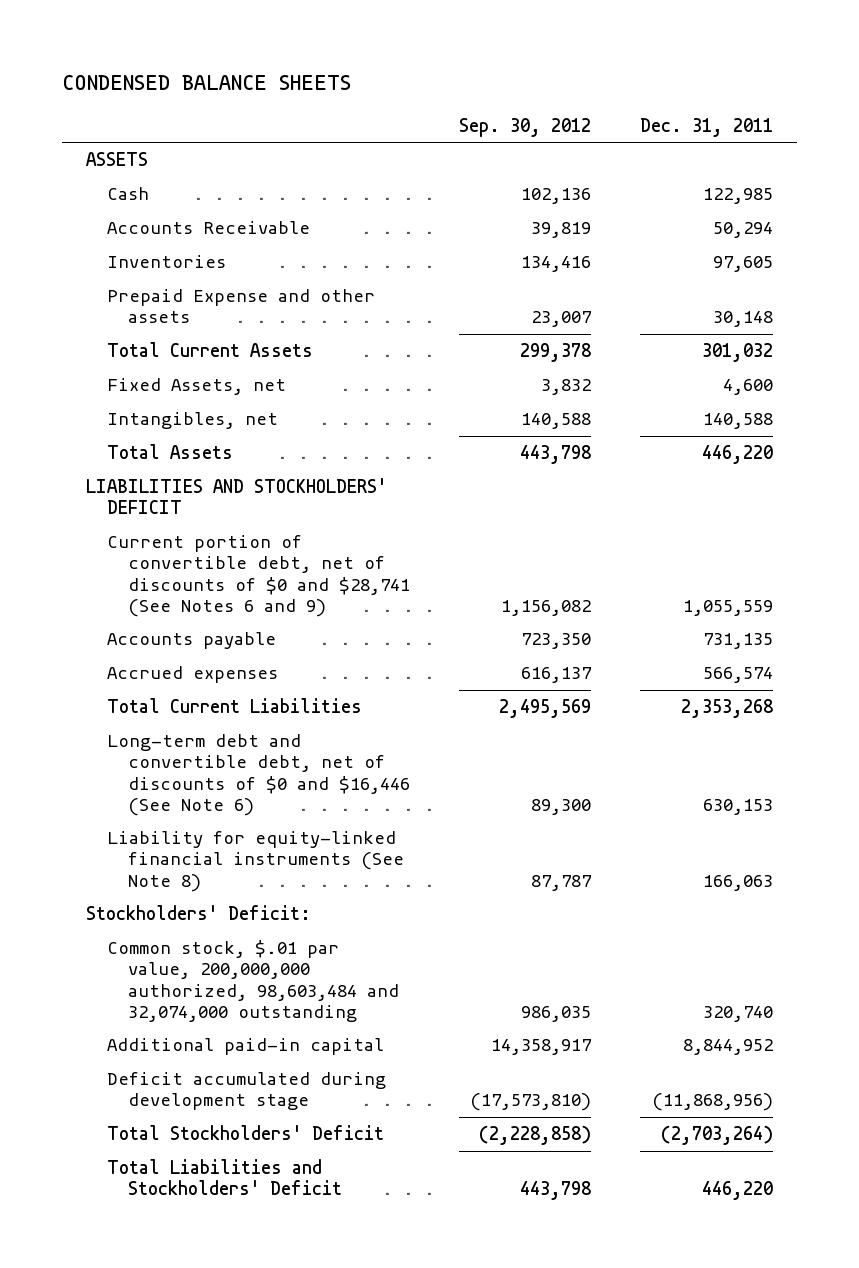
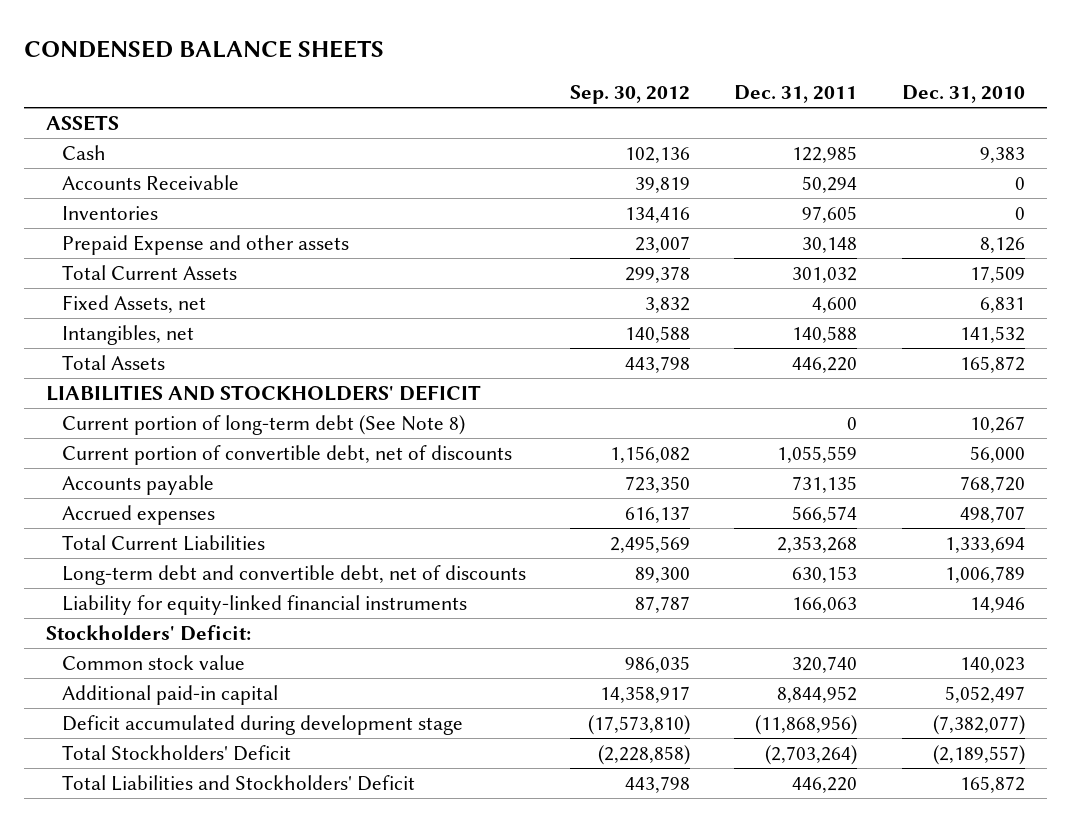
none -> [901,85,1025,104] Dec. 31, 2010
none -> [61,414,465,435] Current portion of long-term debt (See Note 8)
[107,535,411,617] Current portion of convertible debt, net of discounts of $0 and $28,741 (See Notes 6 and 9) -> [61,444,512,465] Current portion of convertible debt, net of discounts
[107,734,411,816] Long-term debt and convertible debt, net of discounts of $0 and $16,446 (See Note 6) -> [61,564,526,585] Long-term debt and convertible debt, net of discounts
[107,831,405,892] Liability for equity-linked financial instruments (See Note 8) -> [61,594,467,615] Liability for equity-linked financial instruments
[107,940,400,1022] Common stock, $.01 par value, 200,000,000 authorized, 98,603,484 and 32,074,000 outstanding -> [61,654,245,670] Common stock value

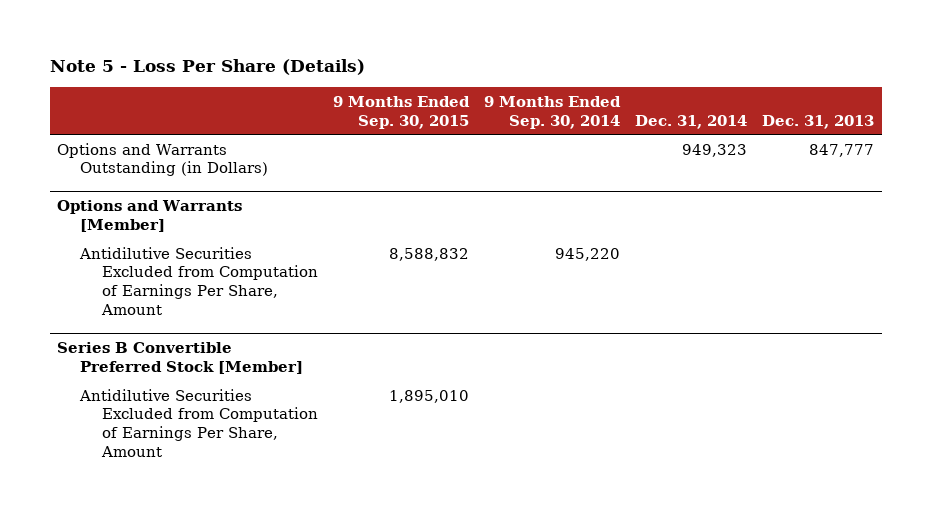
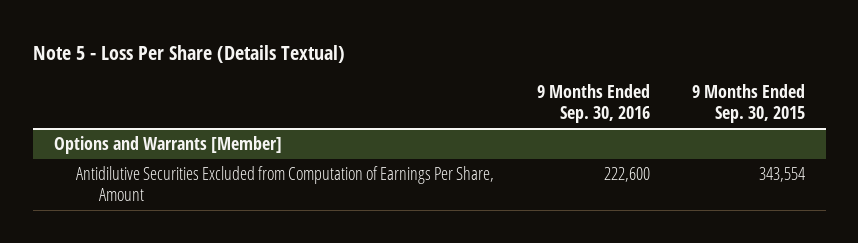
[49,59,365,76] Note 5 - Loss Per Share (Details) -> [32,44,345,63] Note 5 - Loss Per Share (Details Textual)
[484,95,622,129] 9 Months Ended Sep. 30, 2014 -> none
[635,114,748,129] Dec. 31, 2014 -> none
[762,114,875,129] Dec. 31, 2013 -> none
none -> [536,84,650,124] 9 Months Ended Sep. 30, 2016
[57,142,268,177] Options and Warrants Outstanding (in Dollars) -> none
[57,342,303,374] Series B Convertible Preferred Stock [Member] -> none
[78,388,318,457] Antidilutive Securities Excluded from Computation of Earnings Per Share, Amount -> none
[389,247,470,261] 8,588,832 -> [758,167,805,183] 343,554

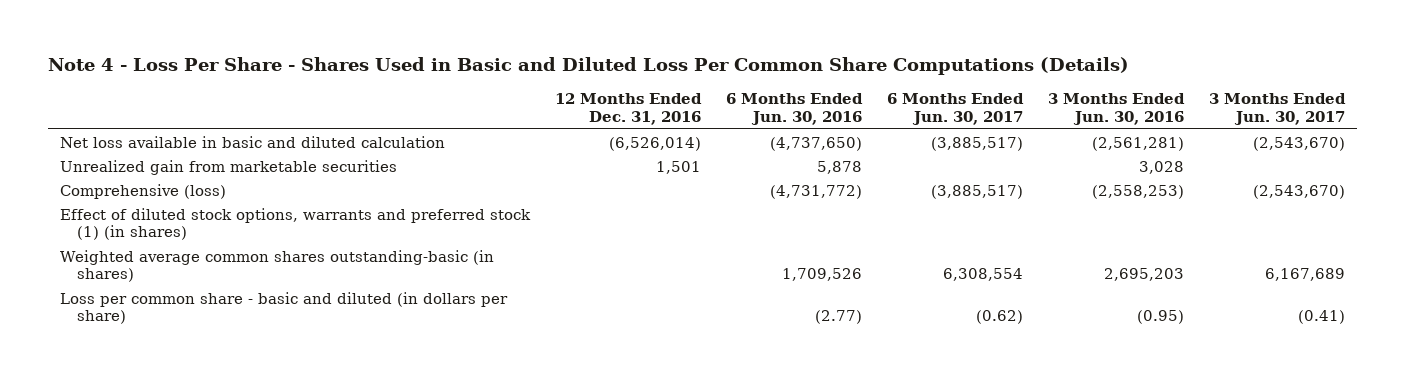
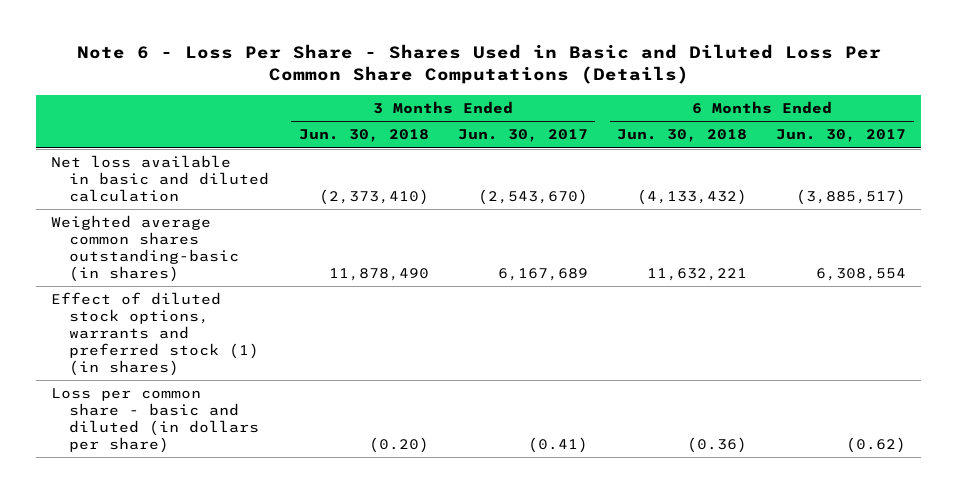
[47,57,1129,76] Note 4 - Loss Per Share - Shares Used in Basic and Diluted Loss Per Common Share Computations (Details) -> [76,44,881,85] Note 6 - Loss Per Share - Shares Used in Basic and Diluted Loss Per Common Share Computations (Details)
[554,93,702,125] 12 Months Ended Dec. 31, 2016 -> none
[725,93,863,125] 6 Months Ended Jun. 30, 2016 -> none
[1047,93,1185,125] 3 Months Ended Jun. 30, 2016 -> none
none -> [298,129,429,143] Jun. 30, 2018
none -> [617,129,748,143] Jun. 30, 2018
[60,159,398,175] Unrealized gain from marketable securities -> none
[60,183,227,199] Comprehensive (loss) -> none
[60,207,532,241] Effect of diluted stock options, warrants and preferred stock (1) (in shares) -> [50,292,260,377] Effect of diluted stock options, warrants and preferred stock (1) (in shares)

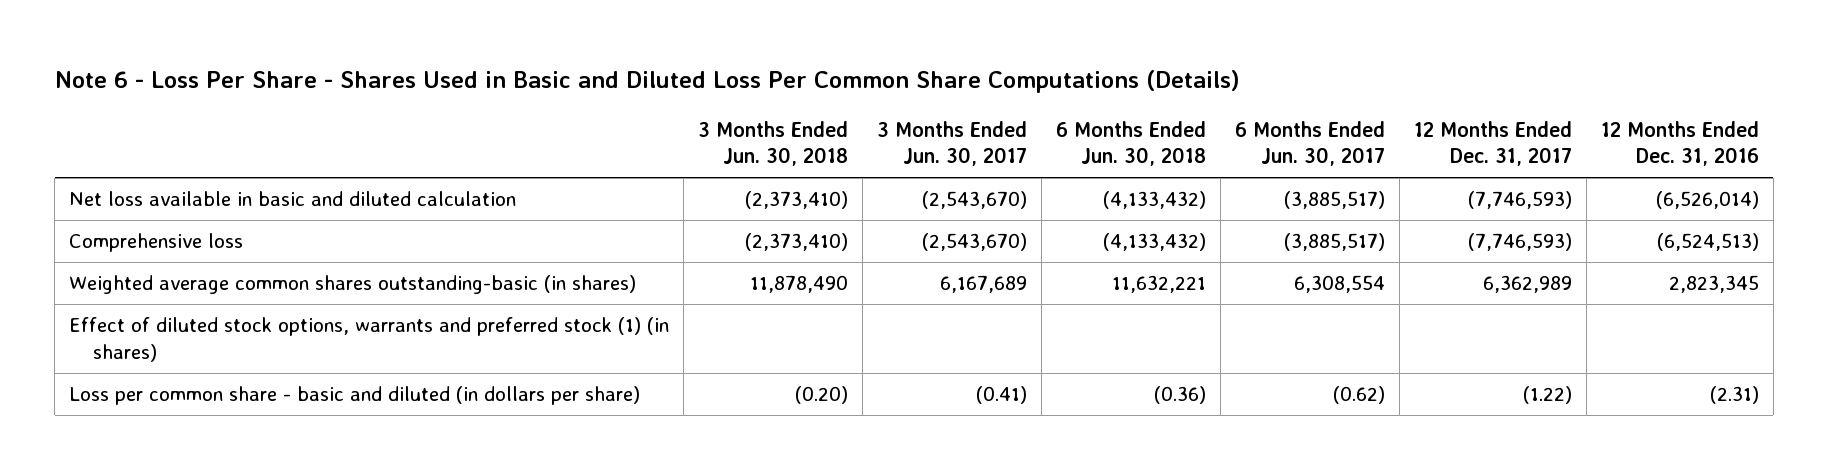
none -> [1413,121,1572,167] 12 Months Ended Dec. 31, 2017
none -> [1600,121,1759,167] 12 Months Ended Dec. 31, 2016
none -> [69,233,244,253] Comprehensive loss

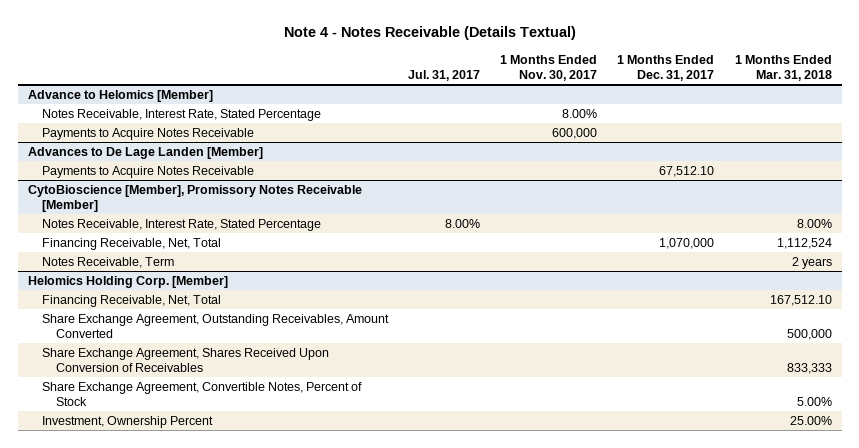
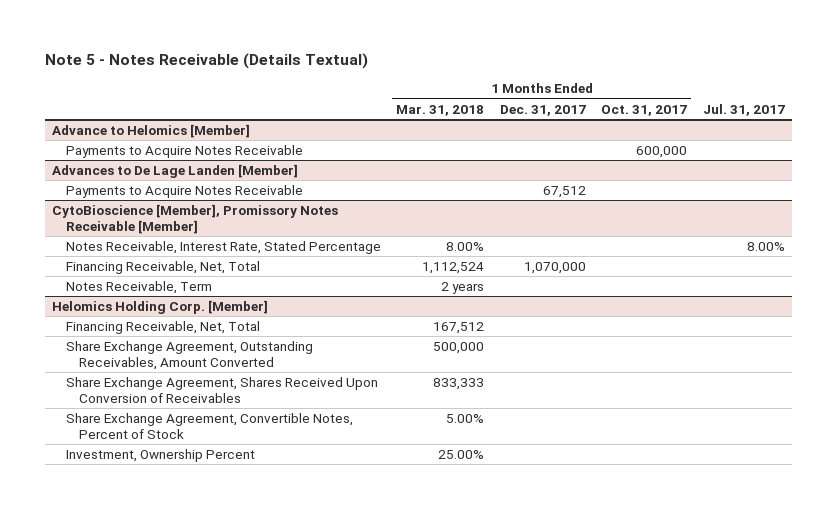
[283,26,576,41] Note 4 - Notes Receivable (Details Textual) -> [44,53,368,70] Note 5 - Notes Receivable (Details Textual)
[500,54,598,81] 1 Months Ended Nov. 30, 2017 -> none
none -> [601,104,688,116] Oct. 31, 2017
[41,108,321,121] Notes Receivable, Interest Rate, Stated Percentage -> none
[659,165,715,177] 67,512.10 -> [542,185,586,198] 67,512
[769,294,832,306] 167,512.10 -> [433,321,485,334] 167,512

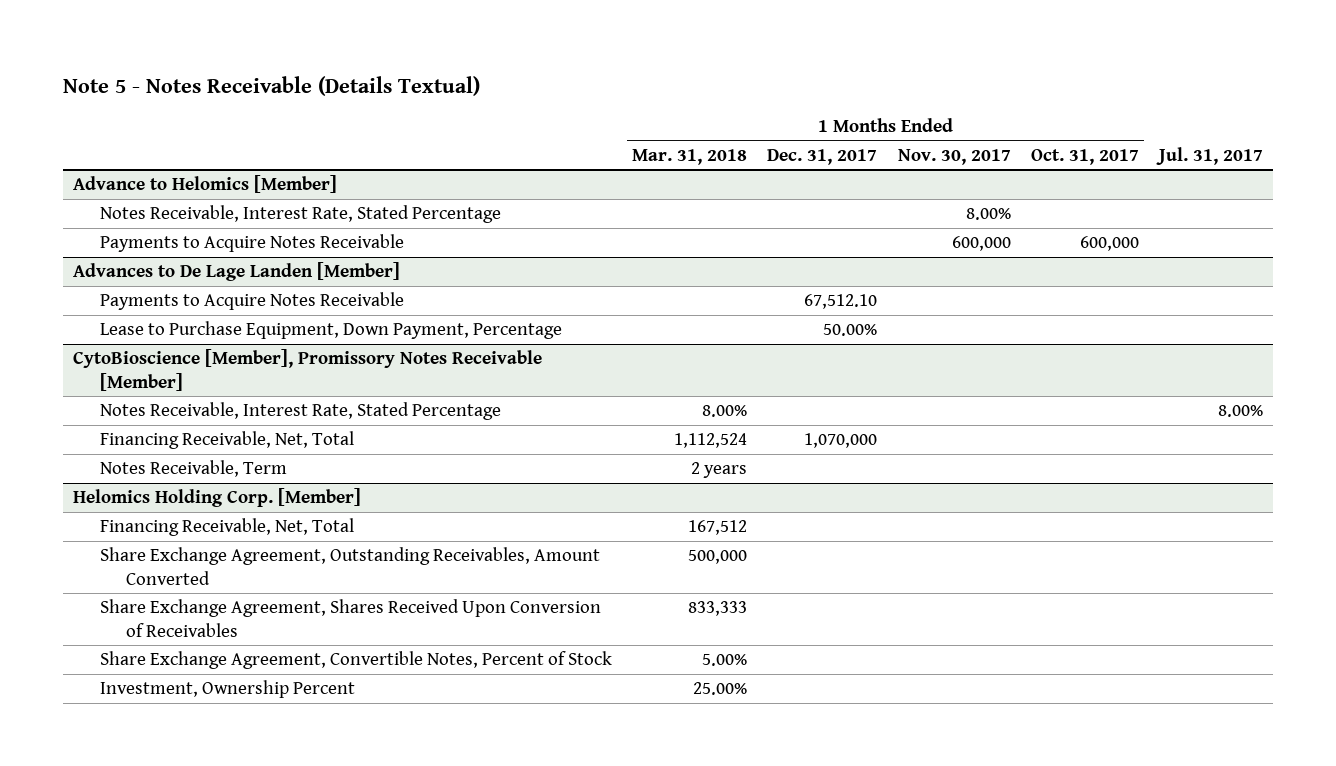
none -> [897,148,1011,165] Nov. 30, 2017
none -> [99,205,501,224] Notes Receivable, Interest Rate, Stated Percentage
[542,185,586,198] 67,512 -> [804,294,878,310] 67,512.10
none -> [99,321,562,340] Lease to Purchase Equipment, Down Payment, Percentage

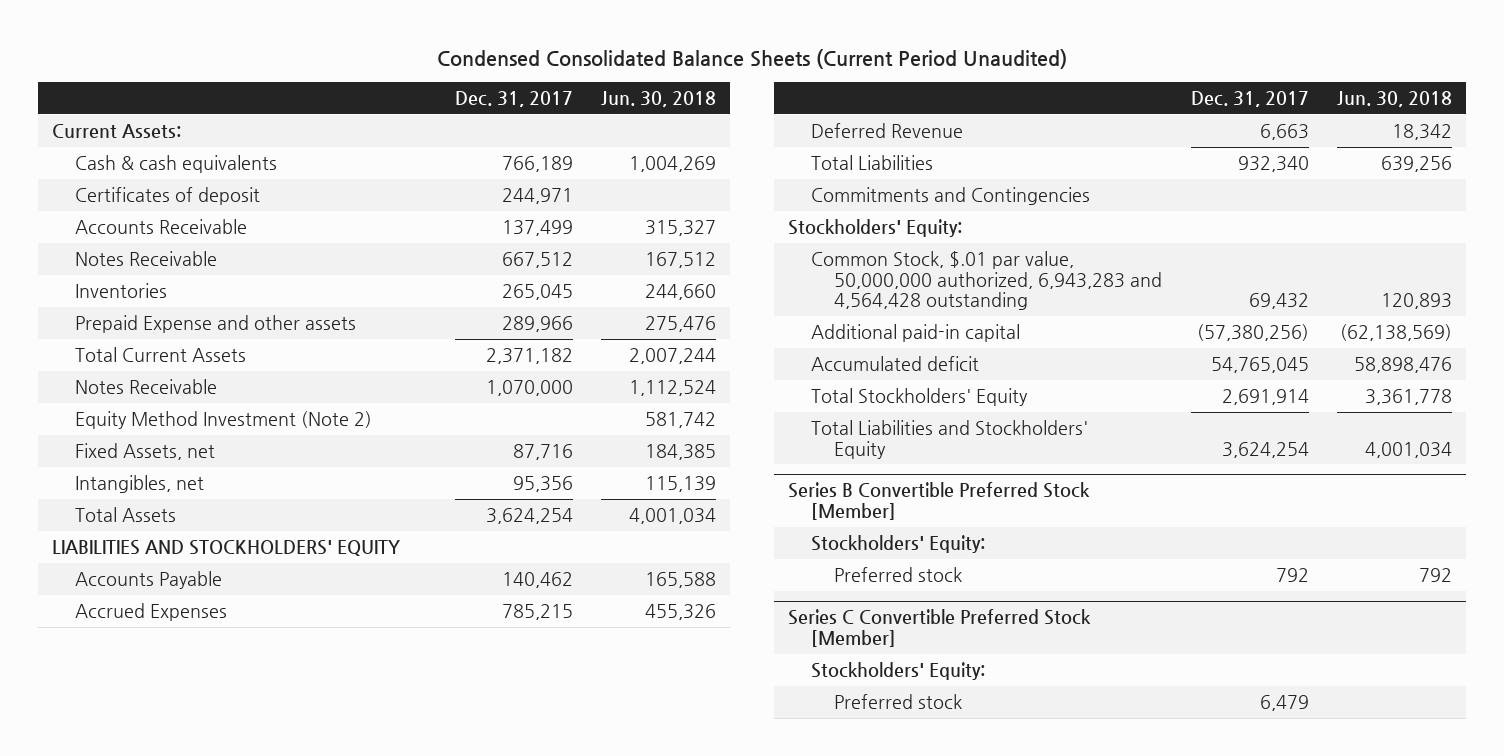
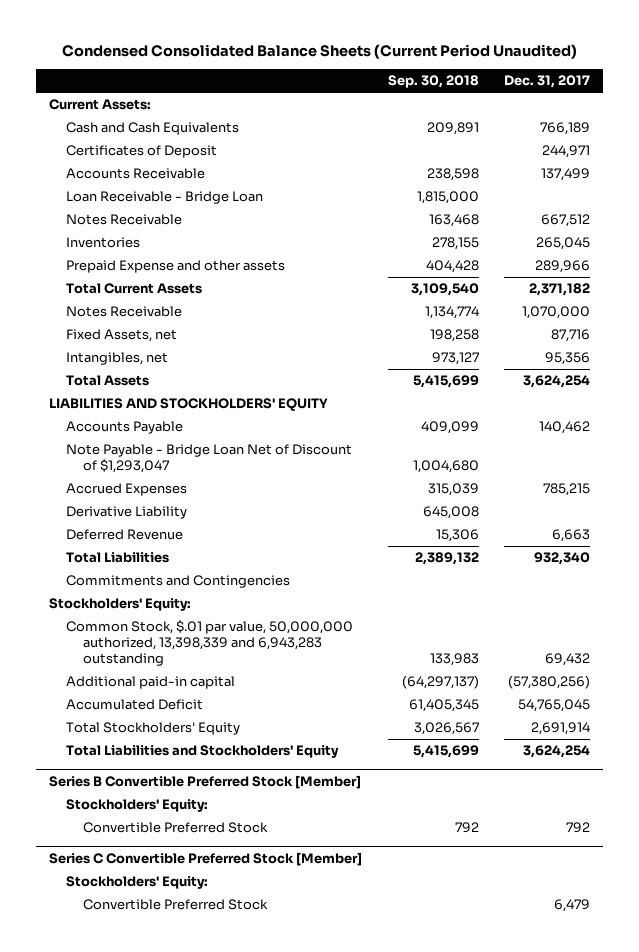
[601,90,717,107] Jun. 30, 2018 -> none
none -> [387,75,479,89] Sep. 30, 2018
[75,154,278,173] Cash & cash equivalents -> [65,122,239,136] Cash and Cash Equivalents
[75,186,261,205] Certificates of deposit -> [65,145,217,159] Certificates of Deposit
none -> [65,191,263,205] Loan Receivable - Bridge Loan
[75,410,373,429] Equity Method Investment (Note 2) -> none
none -> [65,444,352,474] Note Payable - Bridge Loan Net of Discount of $1,293,047
none -> [65,506,187,520] Derivative Liability
[811,250,1163,311] Common Stock, $.01 par value, 50,000,000 authorized, 6,943,283 and 4,564,428 outstanding -> [65,620,353,667] Common Stock, $.01 par value, 50,000,000 authorized, 13,398,339 and 6,943,283 outstanding
[811,355,980,371] Accumulated deficit -> [65,699,203,711] Accumulated Deficit
[834,566,963,582] Preferred stock -> [82,822,268,834] Convertible Preferred Stock
[834,693,963,709] Preferred stock -> [82,899,268,911] Convertible Preferred Stock

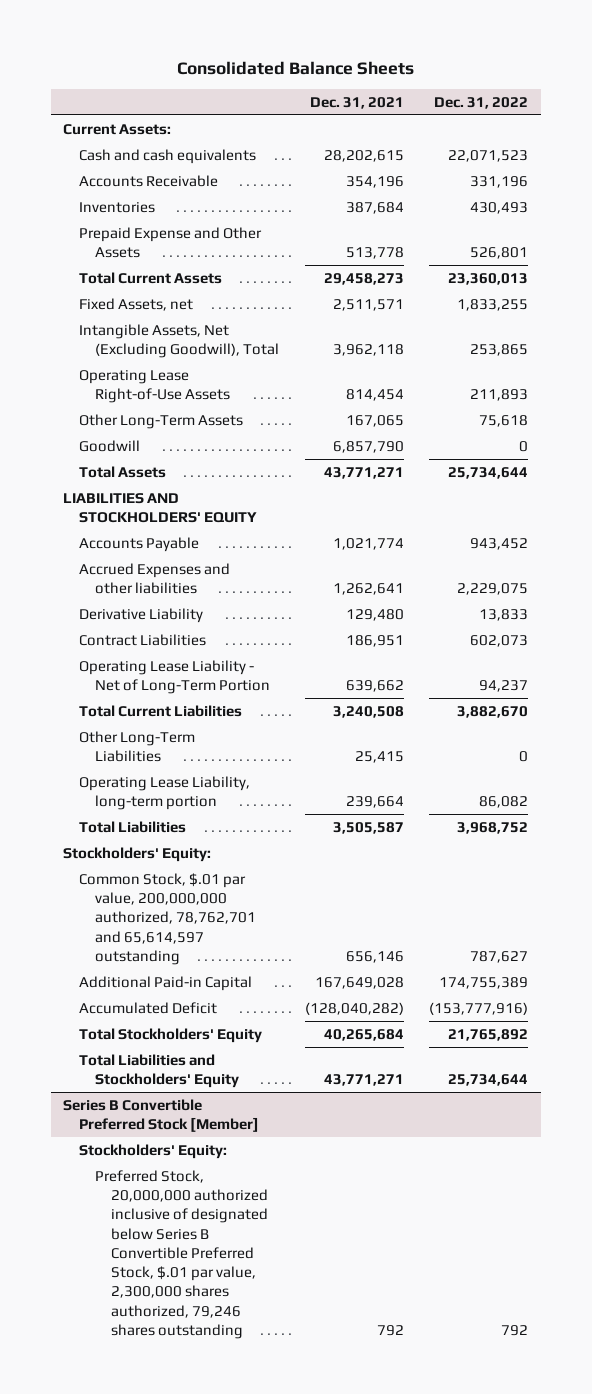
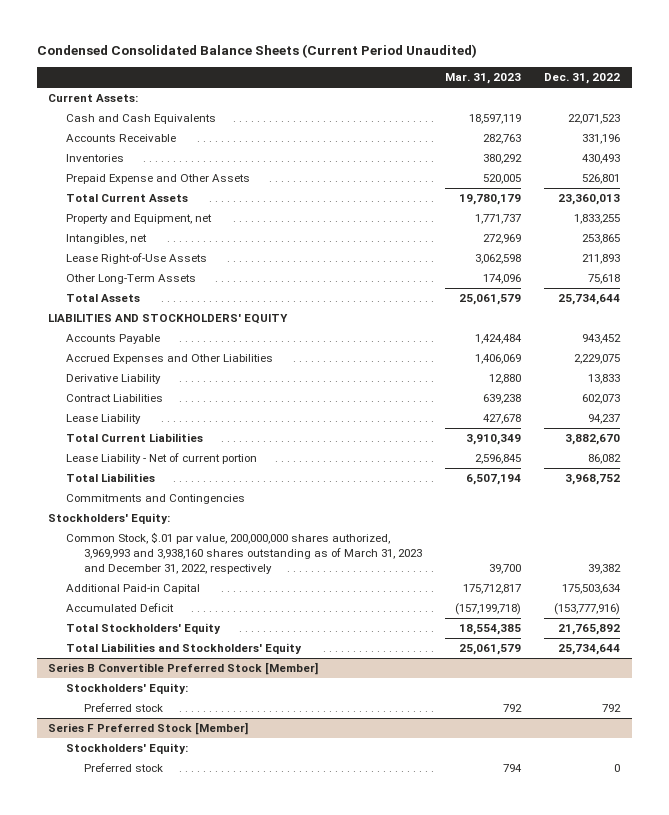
[176,60,414,75] Consolidated Balance Sheets -> [36,44,477,59] Condensed Consolidated Balance Sheets (Current Period Unaudited)
[309,96,404,109] Dec. 31, 2021 -> none
none -> [445,73,522,85] Mar. 31, 2023
[79,148,257,164] Cash and cash equivalents -> [66,114,217,125] Cash and Cash Equivalents
[79,297,194,311] Fixed Assets, net -> [66,214,213,225] Property and Equipment, net
[79,323,280,359] Intangible Assets, Net (Excluding Goodwill), Total -> [66,234,148,245] Intangibles, net
[79,369,231,404] Operating Lease Right-of-Use Assets -> [66,253,208,265] Lease Right-of-Use Assets
[79,439,141,452] Goodwill -> none
[79,562,231,595] Accrued Expenses and other liabilities -> [66,354,274,365] Accrued Expenses and Other Liabilities
[79,659,271,695] Operating Lease Liability - Net of Long-Term Portion -> [66,414,142,425] Lease Liability
[79,730,196,763] Other Long-Term Liabilities -> none
[79,775,251,811] Operating Lease Liability, long-term portion -> [66,453,258,465] Lease Liability - Net of current portion
none -> [66,494,246,505] Commitments and Contingencies
[79,872,257,965] Common Stock, $.01 par value, 200,000,000 authorized, 78,762,701 and 65,614,597 outstanding -> [66,532,423,575] Common Stock, $.01 par value, 200,000,000 shares authorized, 3,969,993 and 3,938,160 shares outstanding as of March 31, 2023 and December 31, 2022, respectively
[470,950,529,963] 787,627 -> [588,564,622,575] 39,382
[439,976,529,989] 174,755,389 -> [562,584,622,595] 175,503,634
[95,1169,269,1339] Preferred Stock, 20,000,000 authorized inclusive of designated below Series B Convertible Preferred Stock, $.01 par value, 2,300,000 shares authorized, 79,246 shares outstanding -> [84,703,164,713] Preferred stock
none -> [48,722,249,736] Series F Preferred Stock [Member]
none -> [66,743,189,755] Stockholders' Equity:
none -> [84,763,164,773] Preferred stock

